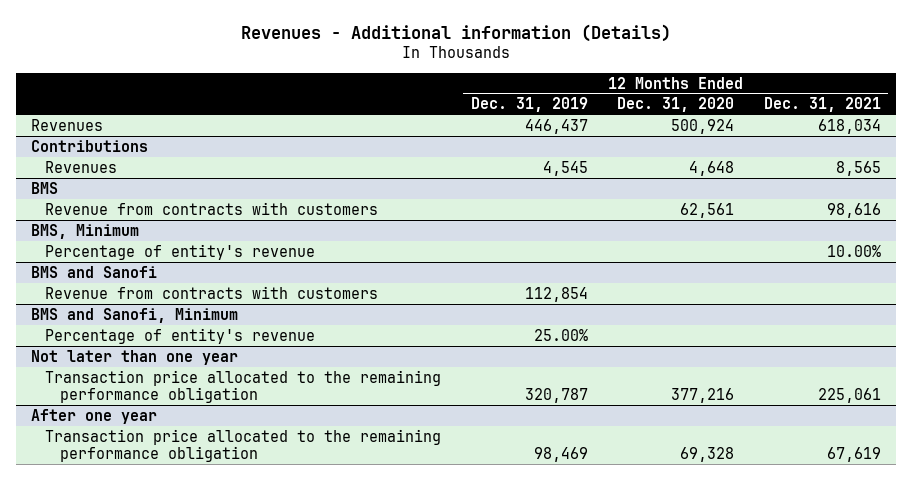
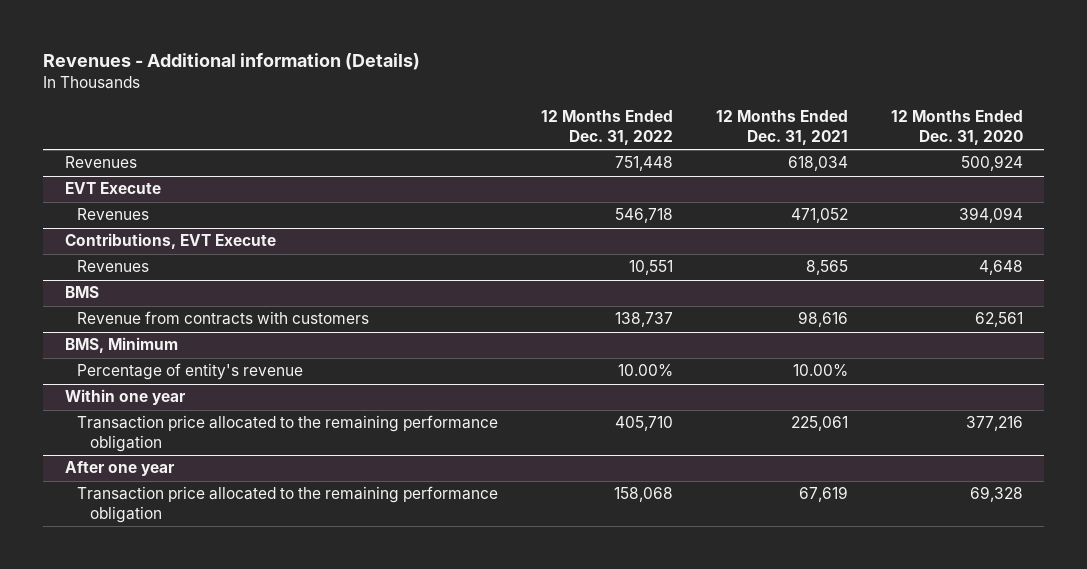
[470,97,588,113] Dec. 31, 2019 -> none
none -> [541,110,674,146] 12 Months Ended Dec. 31, 2022
[30,139,148,152] Contributions -> none
none -> [64,182,161,195] EVT Execute
none -> [77,208,150,221] Revenues
none -> [64,233,276,250] Contributions, EVT Execute
[30,265,157,278] BMS and Sanofi -> none
[45,285,379,299] Revenue from contracts with customers -> none
[30,307,238,323] BMS and Sanofi, Minimum -> none
[45,327,316,344] Percentage of entity's revenue -> none
[30,349,238,365] Not later than one year -> [64,389,186,406] Within one year

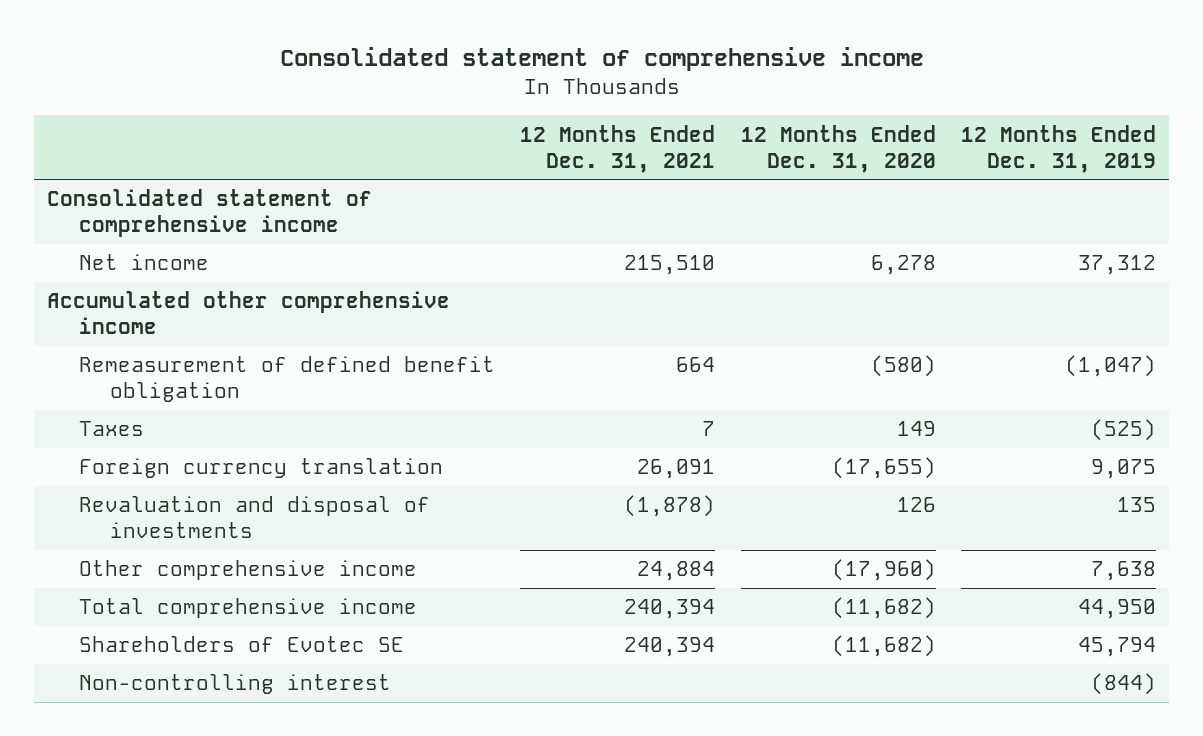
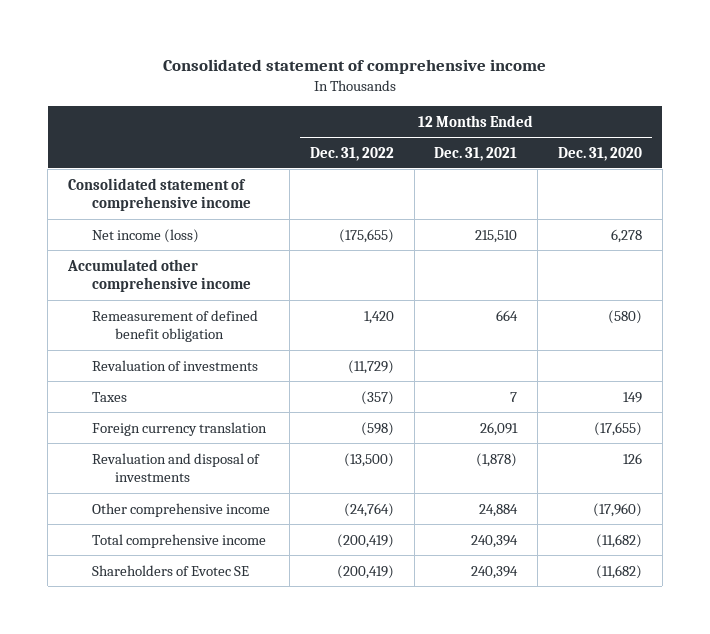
[961,124,1157,173] 12 Months Ended Dec. 31, 2019 -> none
none -> [309,146,394,161] Dec. 31, 2022
[78,254,209,271] Net income -> [91,228,199,243] Net income (loss)
none -> [91,359,258,371] Revaluation of investments
[78,674,391,695] Non-controlling interest -> none

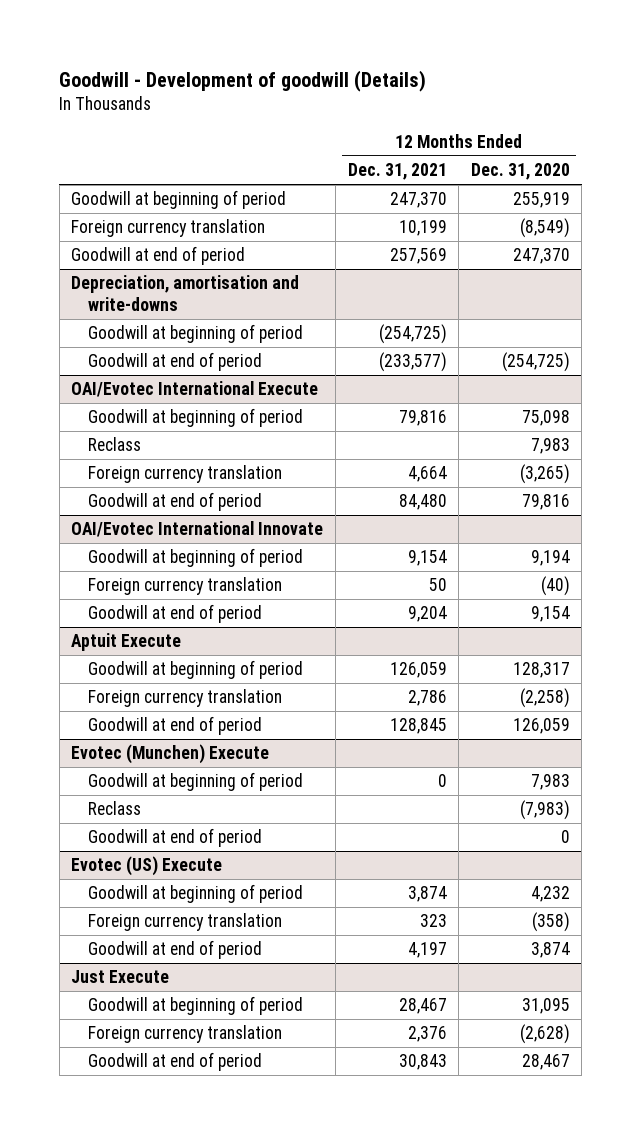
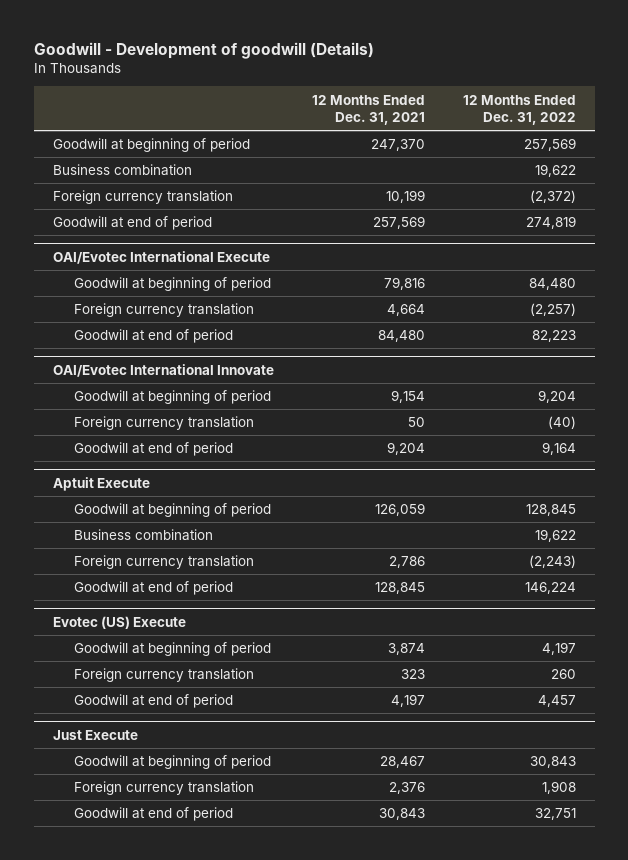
[470,163,570,181] Dec. 31, 2020 -> none
none -> [462,94,576,125] 12 Months Ended Dec. 31, 2022
none -> [52,164,192,177] Business combination
[71,275,300,312] Depreciation, amortisation and write-downs -> none
[88,324,304,344] Goodwill at beginning of period -> none
[88,352,263,372] Goodwill at end of period -> none
[88,437,142,452] Reclass -> none
none -> [74,529,214,542] Business combination
[71,744,270,765] Evotec (Munchen) Execute -> none
[88,772,304,792] Goodwill at beginning of period -> none
[88,801,142,816] Reclass -> none
[88,828,263,848] Goodwill at end of period -> none

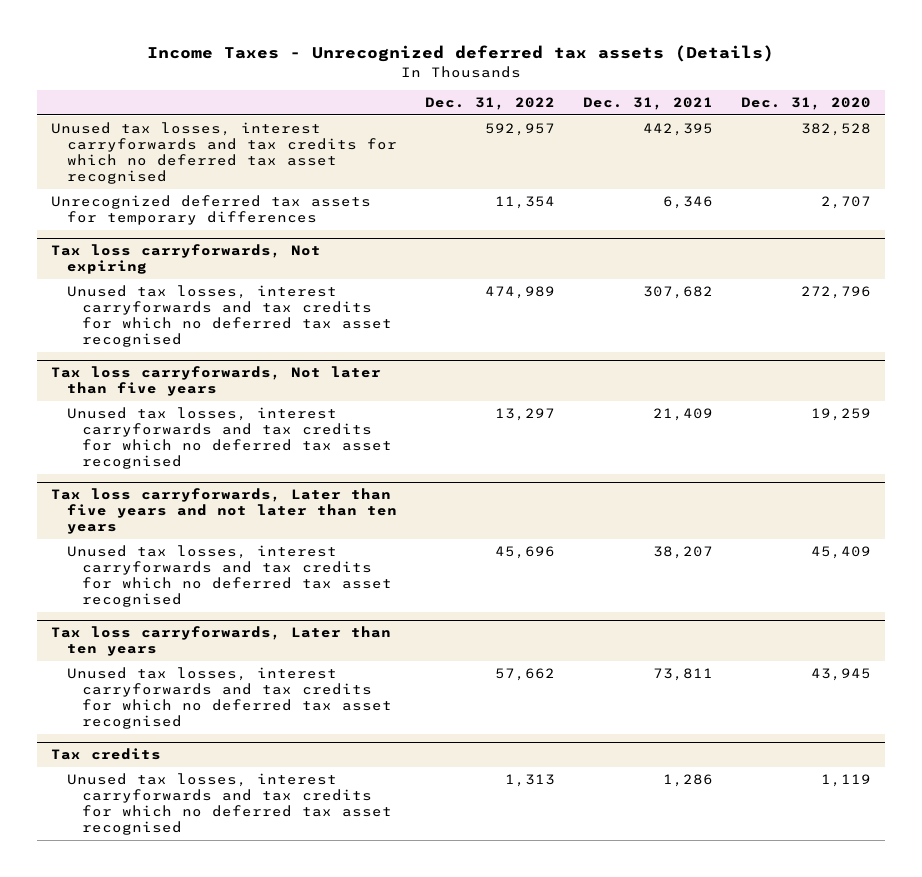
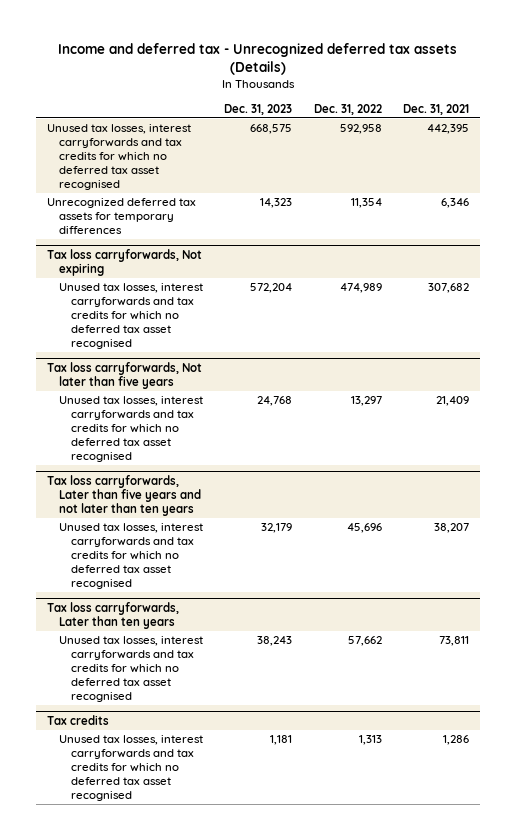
[147,45,775,63] Income Taxes - Unrecognized deferred tax assets (Details) -> [57,42,457,75] Income and deferred tax - Unrecognized deferred tax assets (Details)
[740,97,871,111] Dec. 31, 2020 -> none
none -> [224,103,293,115] Dec. 31, 2023
[484,123,555,137] 592,957 -> [339,124,382,135] 592,958

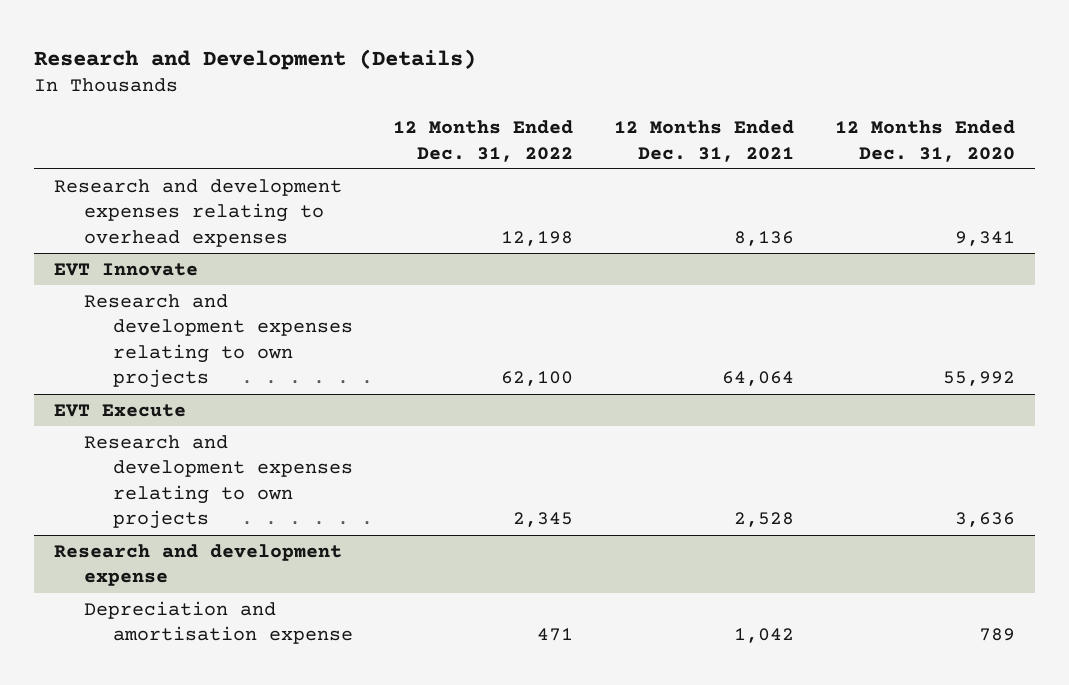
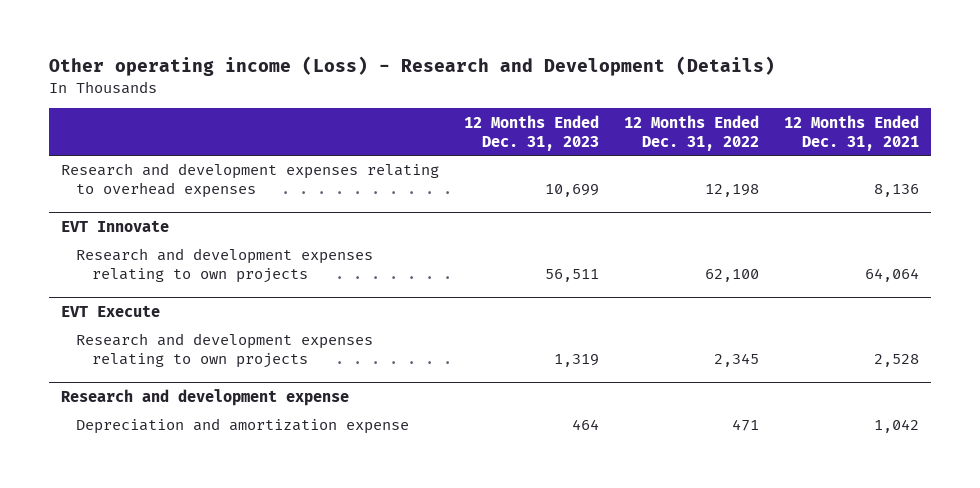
[34,48,477,70] Research and Development (Details) -> [48,56,775,77] Other operating income (Loss) - Research and Development (Details)
[834,119,1015,162] 12 Months Ended Dec. 31, 2020 -> none
none -> [463,114,599,151] 12 Months Ended Dec. 31, 2023
[83,600,353,645] Depreciation and amortisation expense -> [76,418,410,435] Depreciation and amortization expense

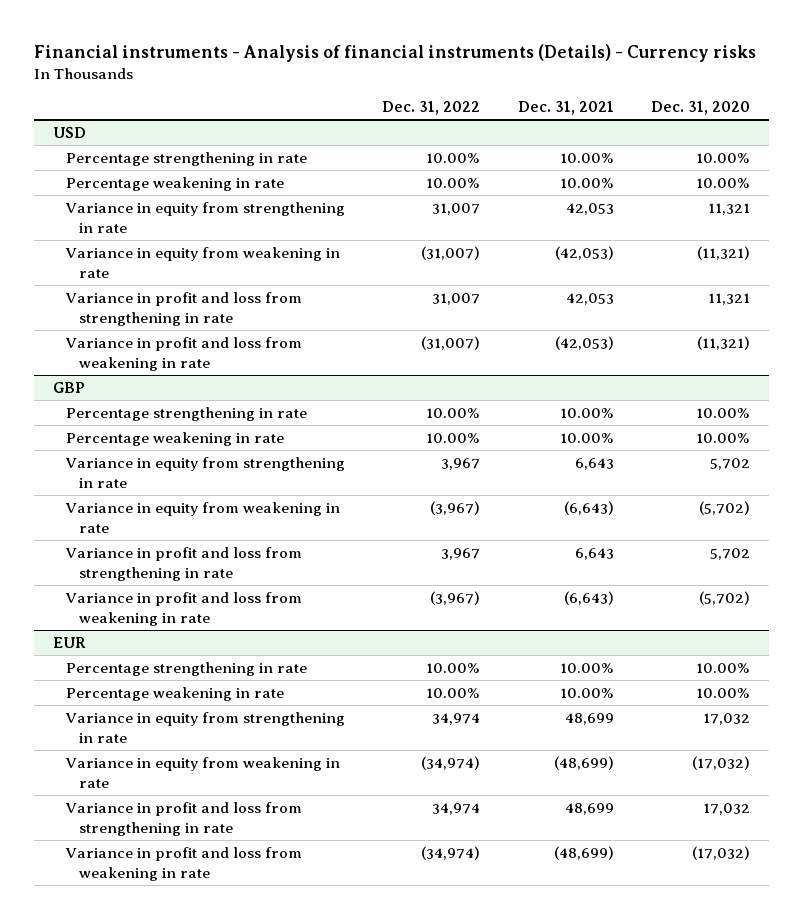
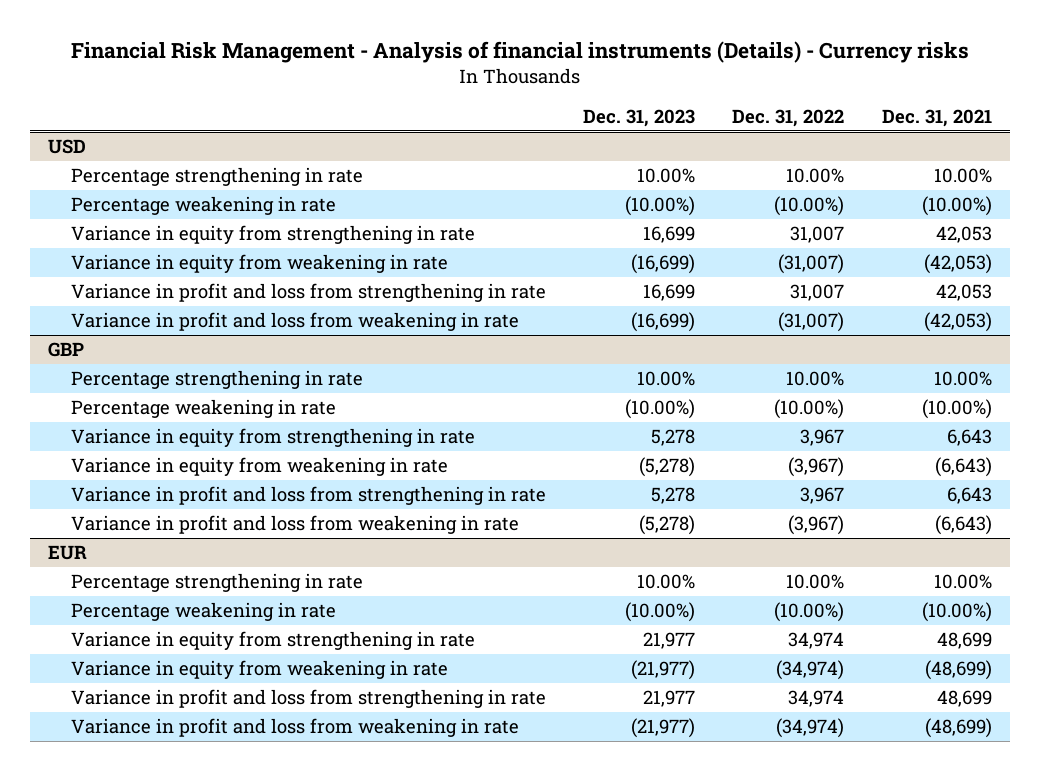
[34,44,757,63] Financial instruments - Analysis of financial instruments (Details) - Currency risks -> [71,41,970,64] Financial Risk Management - Analysis of financial instruments (Details) - Currency risks
[651,101,751,116] Dec. 31, 2020 -> none
none -> [583,108,696,127] Dec. 31, 2023
[426,177,481,188] 10.00% -> [774,196,845,217] (10.00%)
[559,177,614,188] 10.00% -> [921,196,992,217] (10.00%)
[426,432,481,443] 10.00% -> [774,399,845,420] (10.00%)
[559,432,614,443] 10.00% -> [921,399,992,420] (10.00%)
[426,687,481,698] 10.00% -> [774,602,845,623] (10.00%)
[559,687,614,698] 10.00% -> [921,602,992,623] (10.00%)

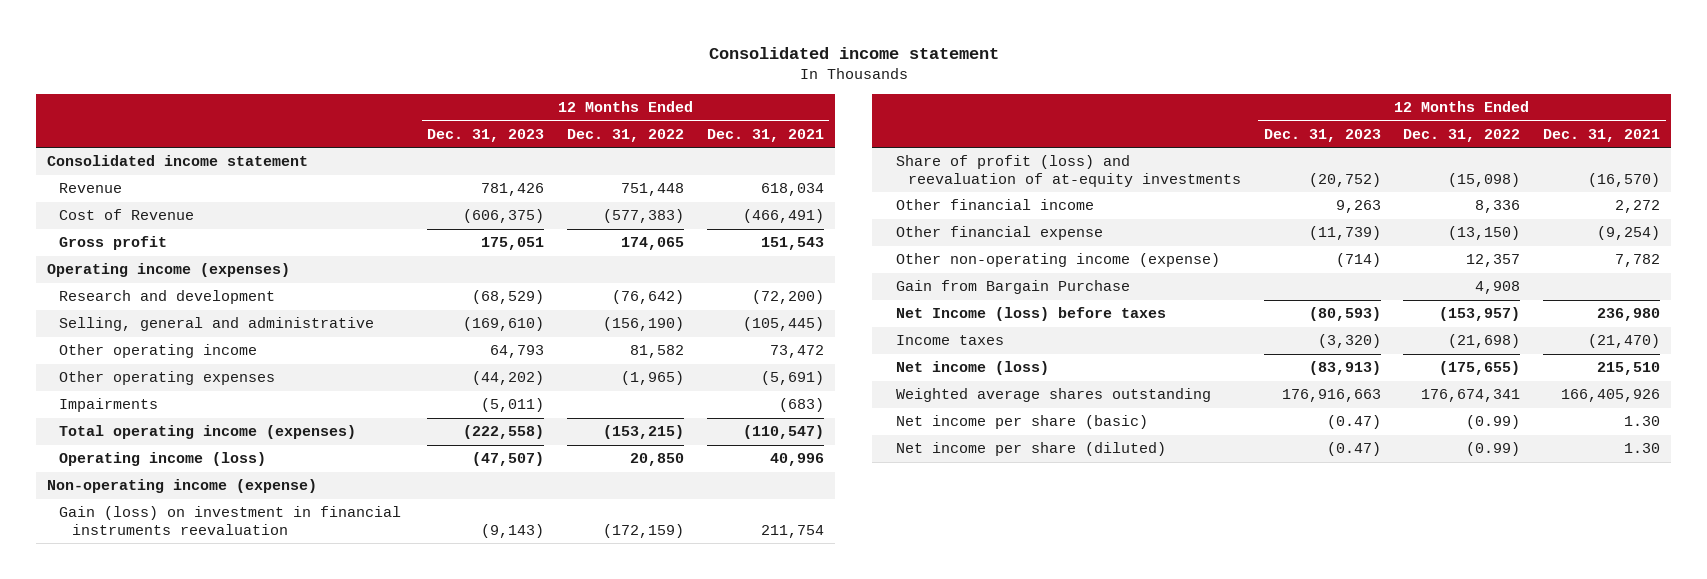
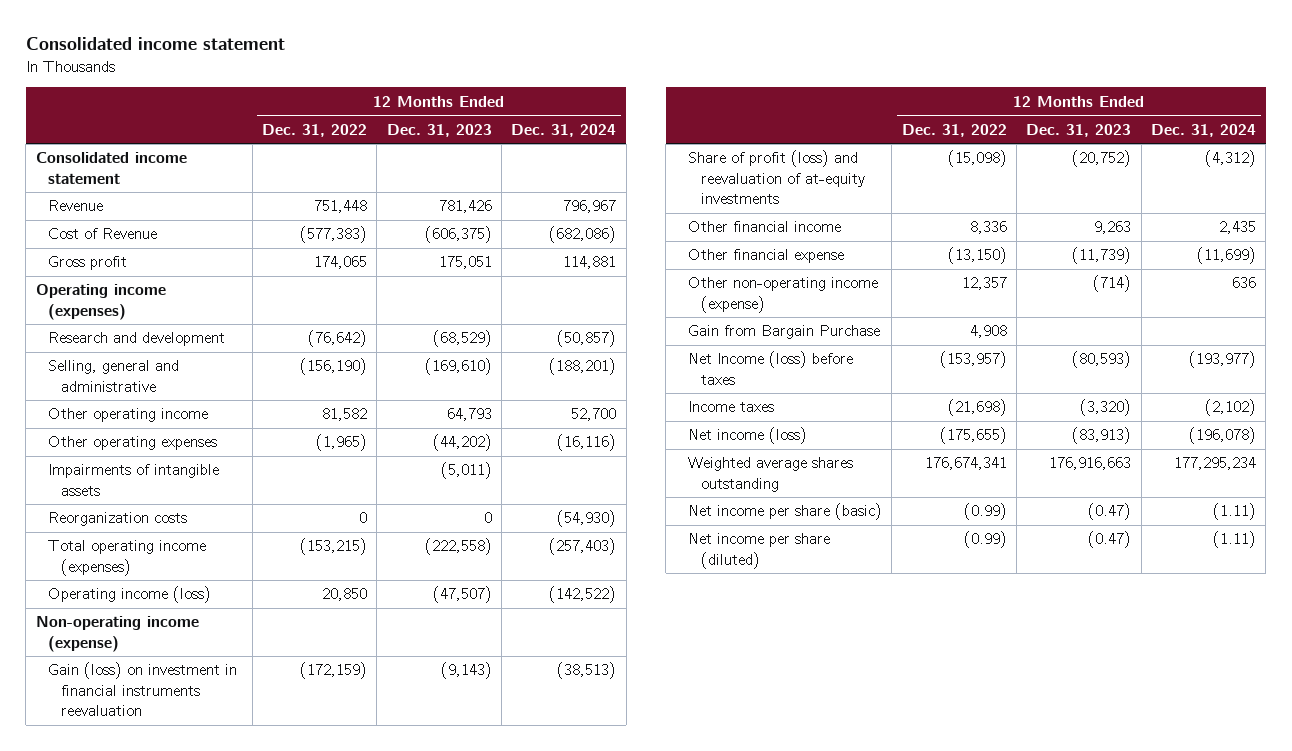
[706,128,824,142] Dec. 31, 2021 -> none
none -> [511,123,617,137] Dec. 31, 2024
[59,398,159,413] Impairments -> [48,464,220,496] Impairments of intangible assets
none -> [48,512,188,527] Reorganization costs

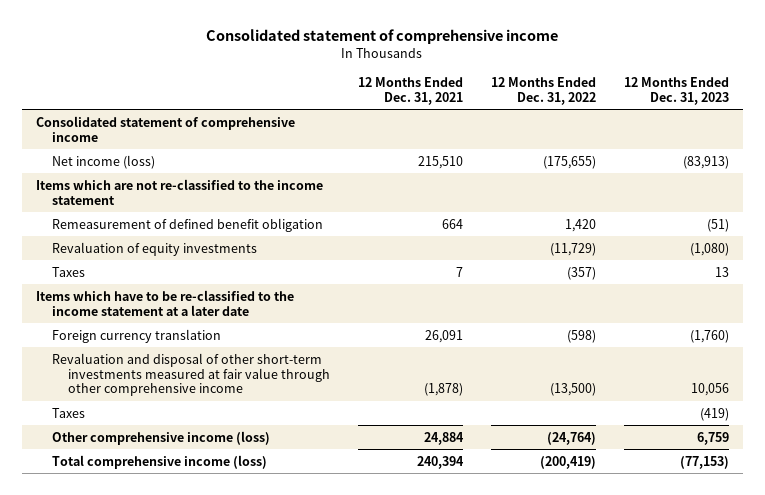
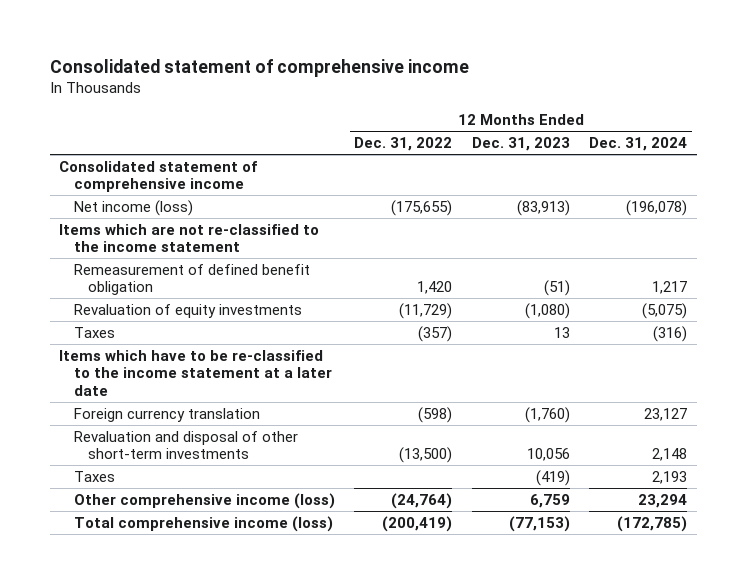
[358,77,464,105] 12 Months Ended Dec. 31, 2021 -> none
none -> [589,136,688,151] Dec. 31, 2024
[52,352,331,397] Revaluation and disposal of other short-term investments measured at fair value through other comprehensive income -> [73,430,298,460] Revaluation and disposal of other short-term investments

